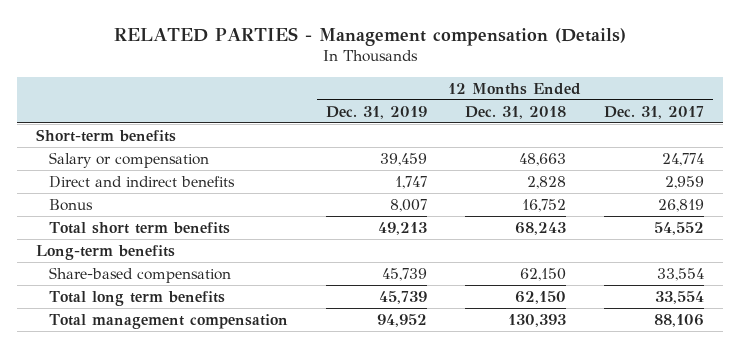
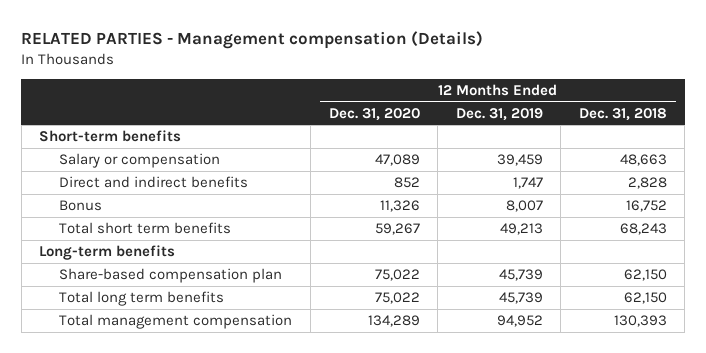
[603,105,704,119] Dec. 31, 2017 -> none
none -> [328,107,420,121] Dec. 31, 2020
[49,266,232,283] Share-based compensation -> [59,268,283,284] Share-based compensation plan

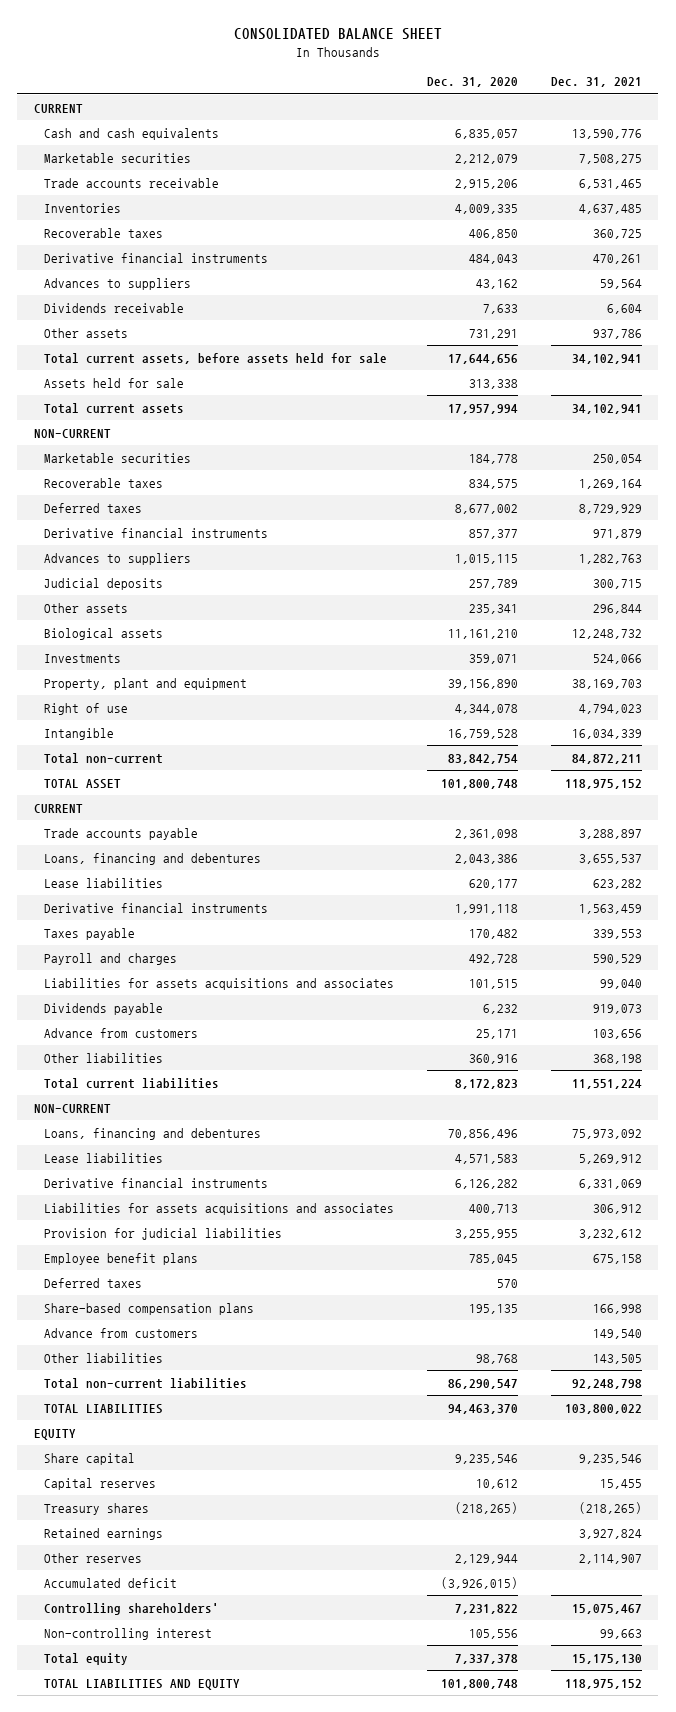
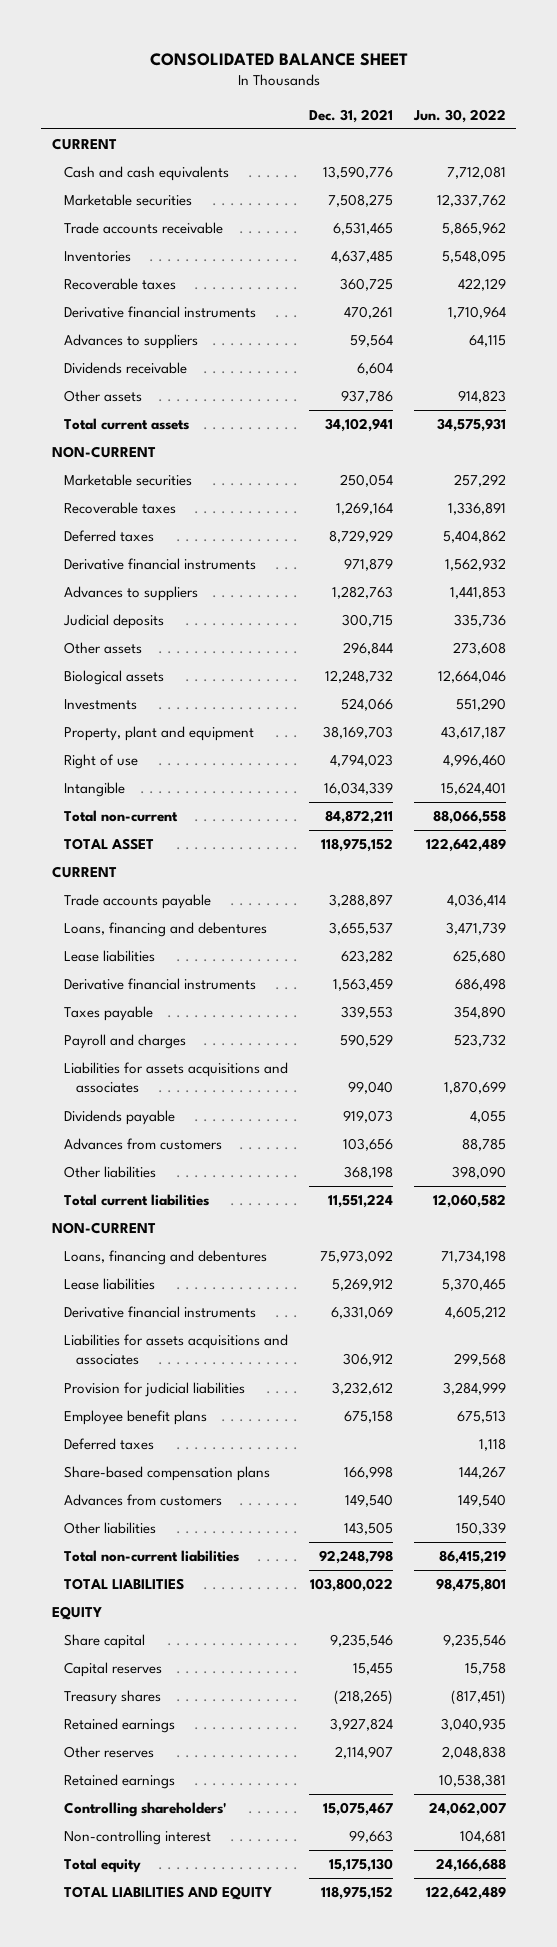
[426,77,518,88] Dec. 31, 2020 -> none
none -> [412,108,506,123] Jun. 30, 2022
[44,352,388,364] Total current assets, before assets held for sale -> none
[44,377,185,388] Assets held for sale -> none
[44,1027,199,1038] Advance from customers -> [63,1138,222,1151] Advances from customers
[44,1327,199,1338] Advance from customers -> [63,1494,222,1507] Advances from customers
[44,1577,178,1588] Accumulated deficit -> [63,1774,175,1790] Retained earnings

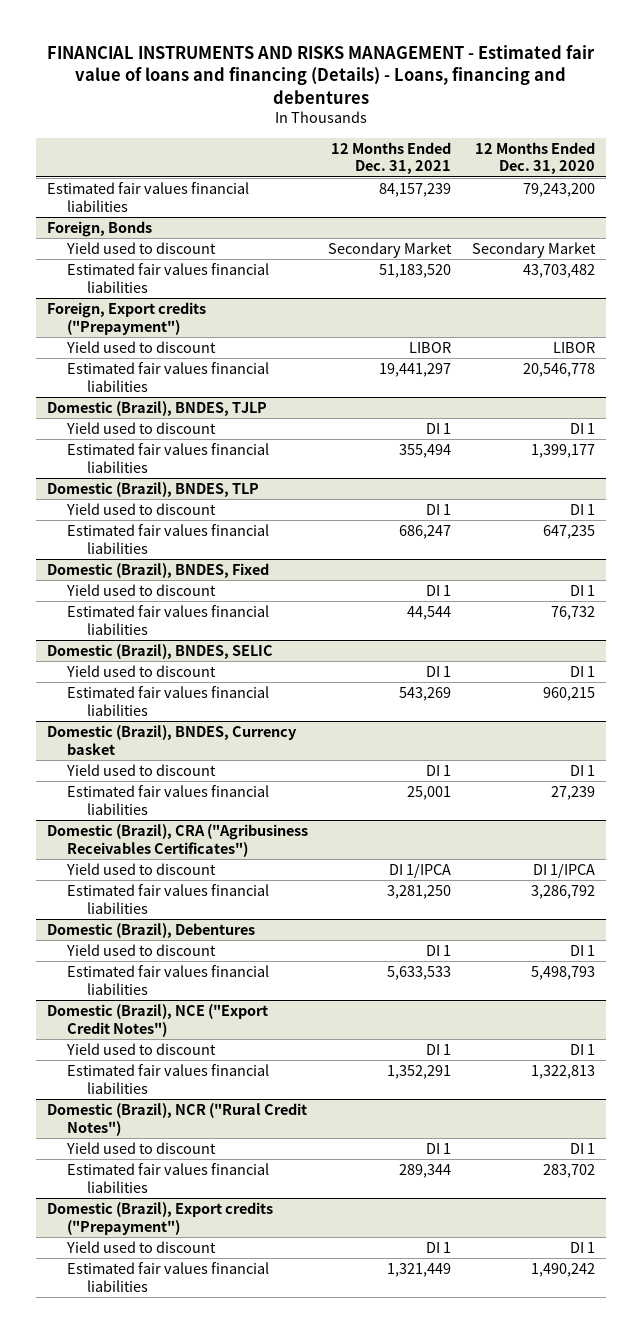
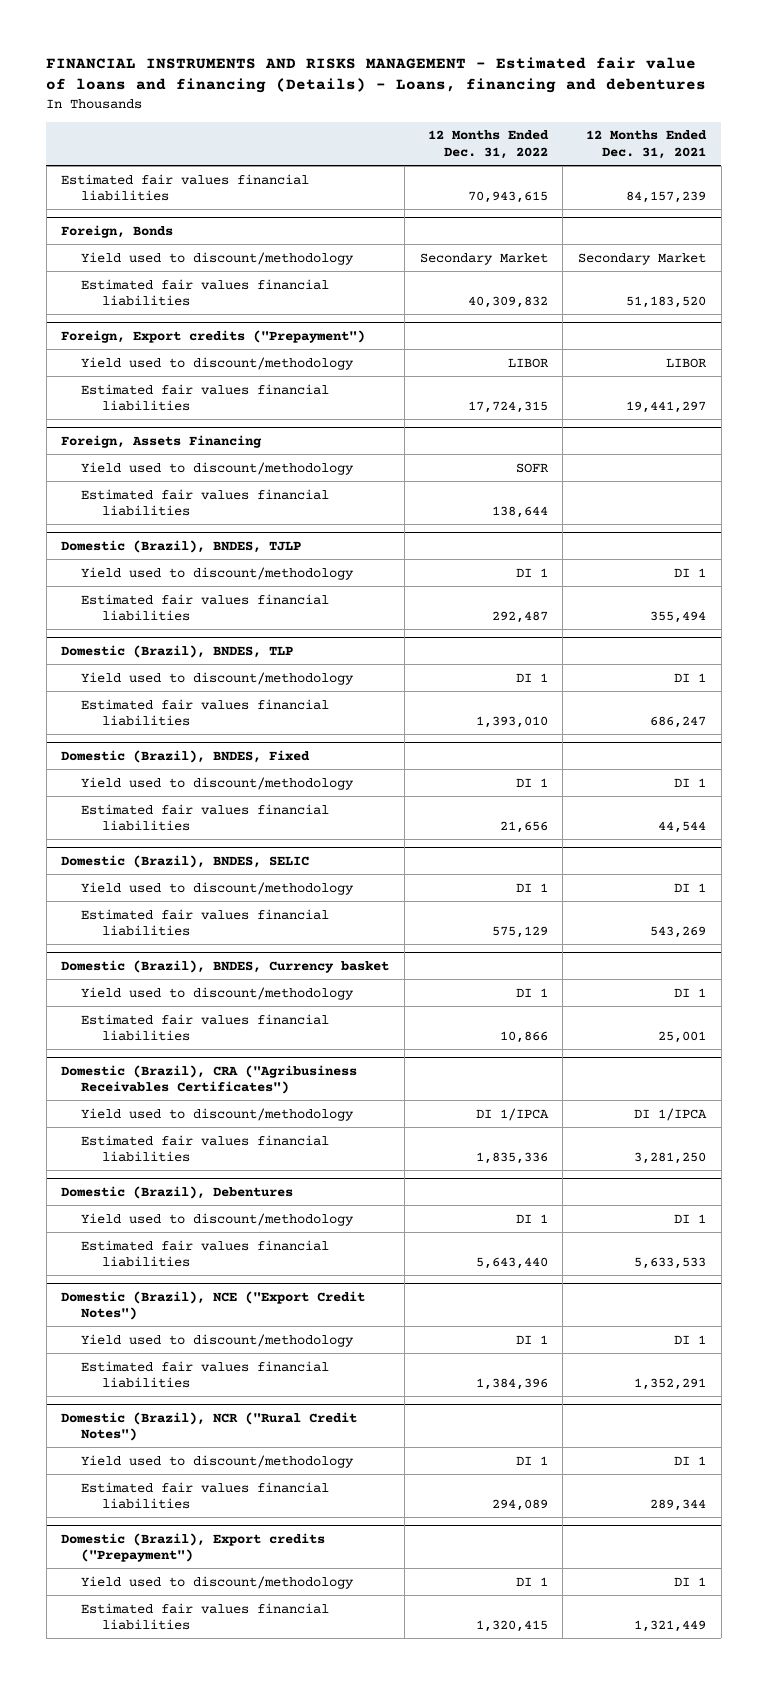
[475,141,596,175] 12 Months Ended Dec. 31, 2020 -> none
none -> [427,130,549,159] 12 Months Ended Dec. 31, 2022
[65,241,216,254] Yield used to discount -> [81,251,355,265] Yield used to discount/methodology
[65,340,216,353] Yield used to discount -> [81,356,355,370] Yield used to discount/methodology
none -> [61,434,263,448] Foreign, Assets Financing
none -> [81,461,355,475] Yield used to discount/methodology
none -> [81,488,330,516] Estimated fair values financial liabilities
[65,421,216,434] Yield used to discount -> [81,566,355,580] Yield used to discount/methodology
[65,502,216,515] Yield used to discount -> [81,671,355,685] Yield used to discount/methodology
[65,583,216,596] Yield used to discount -> [81,776,355,790] Yield used to discount/methodology
[65,664,216,677] Yield used to discount -> [81,881,355,895] Yield used to discount/methodology
[65,763,216,776] Yield used to discount -> [81,986,355,1000] Yield used to discount/methodology
[65,862,216,875] Yield used to discount -> [81,1107,355,1121] Yield used to discount/methodology
[65,943,216,956] Yield used to discount -> [81,1212,355,1226] Yield used to discount/methodology
[65,1042,216,1055] Yield used to discount -> [81,1333,355,1347] Yield used to discount/methodology
[65,1141,216,1154] Yield used to discount -> [81,1454,355,1468] Yield used to discount/methodology
[65,1240,216,1253] Yield used to discount -> [81,1575,355,1589] Yield used to discount/methodology

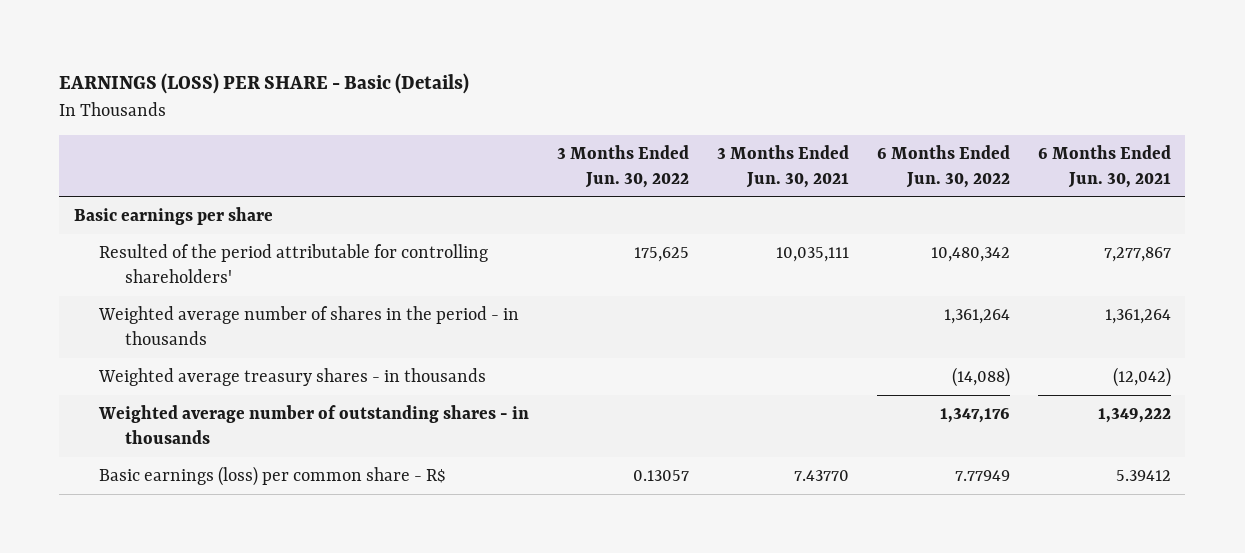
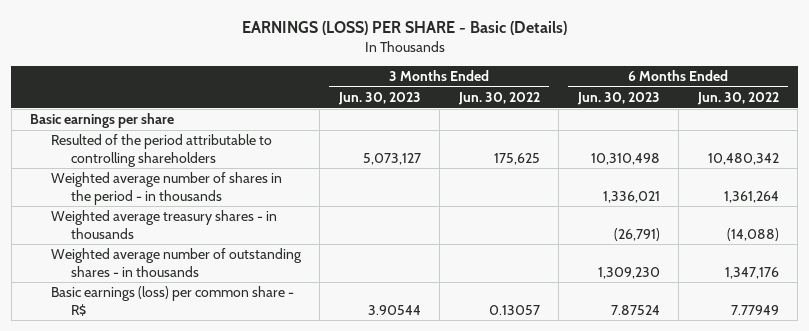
[717,144,850,188] 3 Months Ended Jun. 30, 2021 -> none
[1038,144,1172,188] 6 Months Ended Jun. 30, 2021 -> none
none -> [337,92,421,106] Jun. 30, 2023
none -> [576,92,660,106] Jun. 30, 2023
[99,243,489,283] Resulted of the period attributable for controlling shareholders' -> [50,134,272,167] Resulted of the period attributable to controlling shareholders

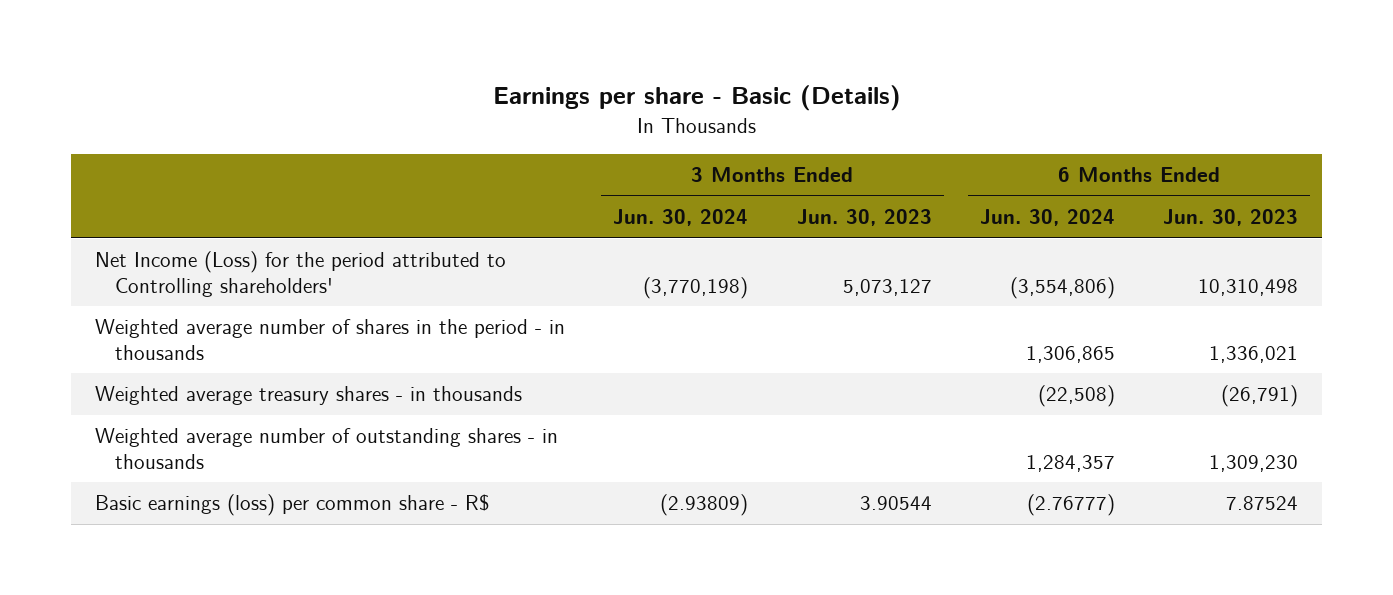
[241,21,567,36] EARNINGS (LOSS) PER SHARE - Basic (Details) -> [492,85,901,112] Earnings per share - Basic (Details)
[457,92,540,106] Jun. 30, 2022 -> none
[696,92,779,106] Jun. 30, 2022 -> none
none -> [613,209,749,227] Jun. 30, 2024
none -> [979,209,1115,227] Jun. 30, 2024
[30,113,175,129] Basic earnings per share -> none
[50,134,272,167] Resulted of the period attributable to controlling shareholders -> [95,251,507,297] Net Income (Loss) for the period attributed to Controlling shareholders'

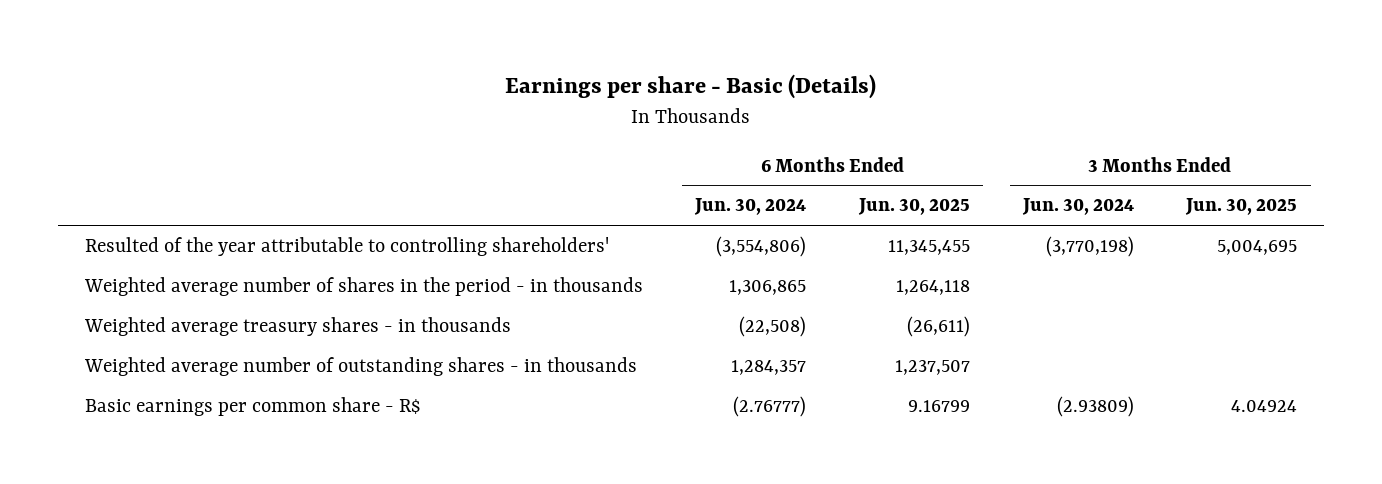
[796,209,932,227] Jun. 30, 2023 -> none
[1162,209,1298,227] Jun. 30, 2023 -> none
none -> [858,198,971,216] Jun. 30, 2025
none -> [1185,198,1298,216] Jun. 30, 2025
[95,251,507,297] Net Income (Loss) for the period attributed to Controlling shareholders' -> [84,237,609,257] Resulted of the year attributable to controlling shareholders'
[95,494,491,517] Basic earnings (loss) per common share - R$ -> [84,397,420,417] Basic earnings per common share - R$

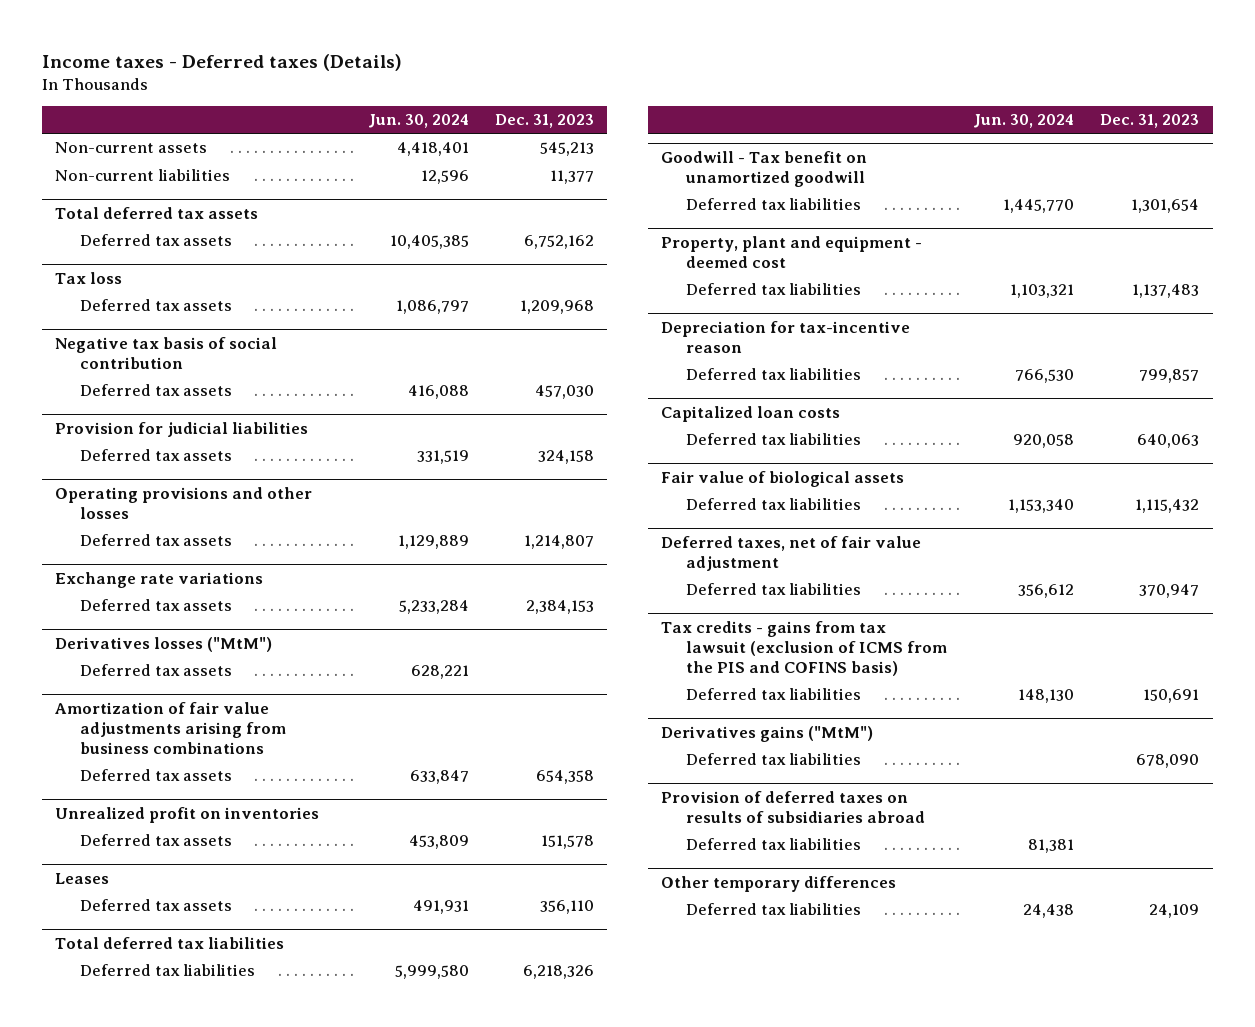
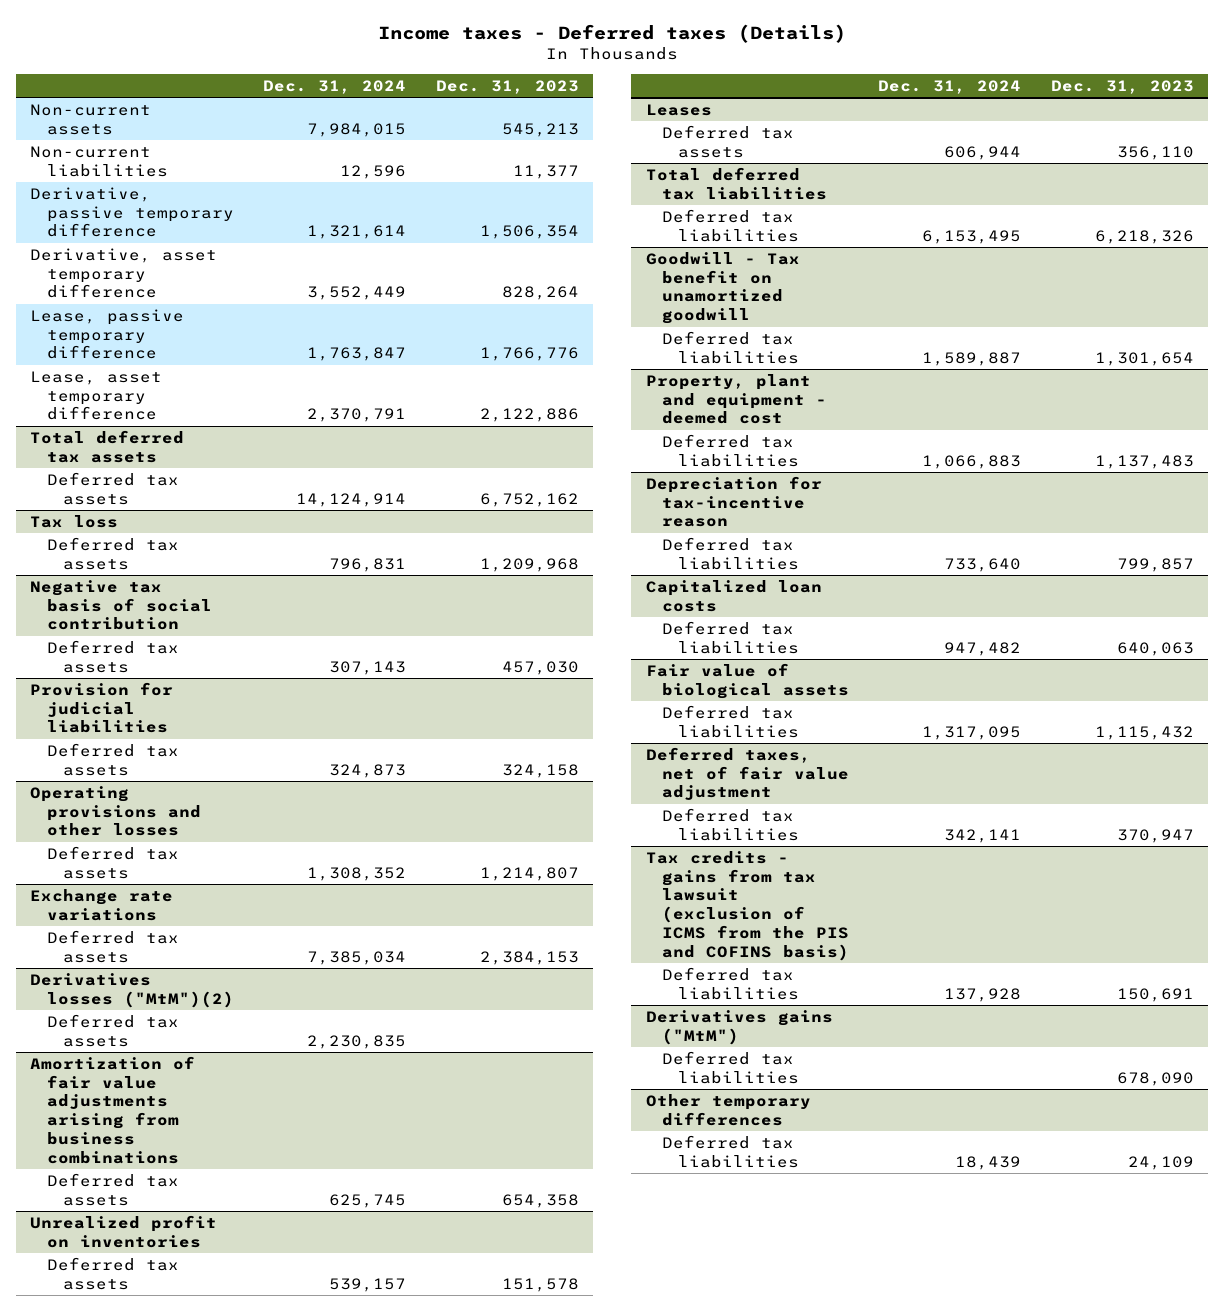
[367,114,469,129] Jun. 30, 2024 -> none
none -> [263,80,407,95] Dec. 31, 2024
none -> [30,186,234,238] Derivative, passive temporary difference
none -> [30,247,218,299] Derivative, asset temporary difference
none -> [30,308,185,360] Lease, passive temporary difference
none -> [30,370,163,421] Lease, asset temporary difference
[55,637,273,653] Derivatives losses ("MtM") -> [30,972,234,1008] Derivatives losses ("MtM")(2)
[660,791,925,824] Provision of deferred taxes on results of subsidiaries abroad -> none
[685,838,861,851] Deferred tax liabilities -> none

